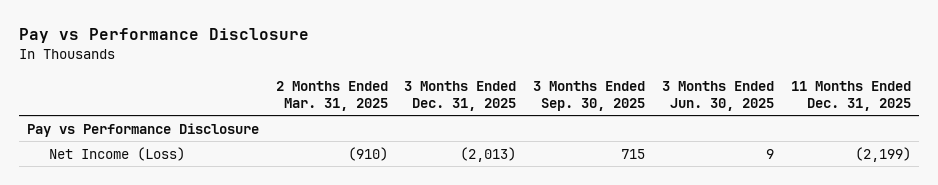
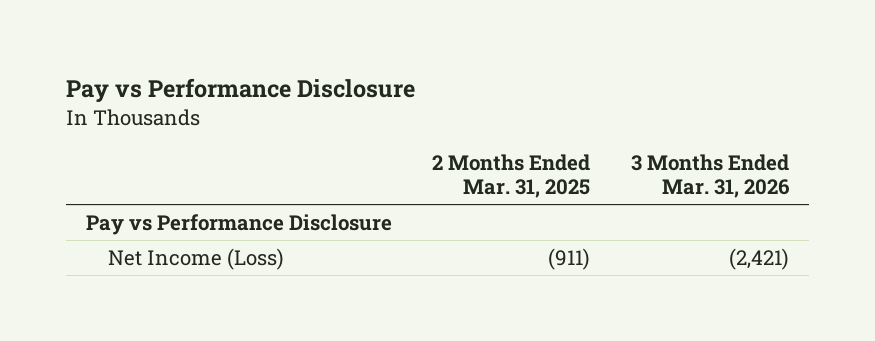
[404,81,517,111] 3 Months Ended Dec. 31, 2025 -> none
[533,81,646,111] 3 Months Ended Sep. 30, 2025 -> none
[661,81,774,111] 3 Months Ended Jun. 30, 2025 -> none
[790,81,911,111] 11 Months Ended Dec. 31, 2025 -> none
none -> [630,154,790,198] 3 Months Ended Mar. 31, 2026
[347,146,388,161] (910) -> [548,248,591,271] (911)

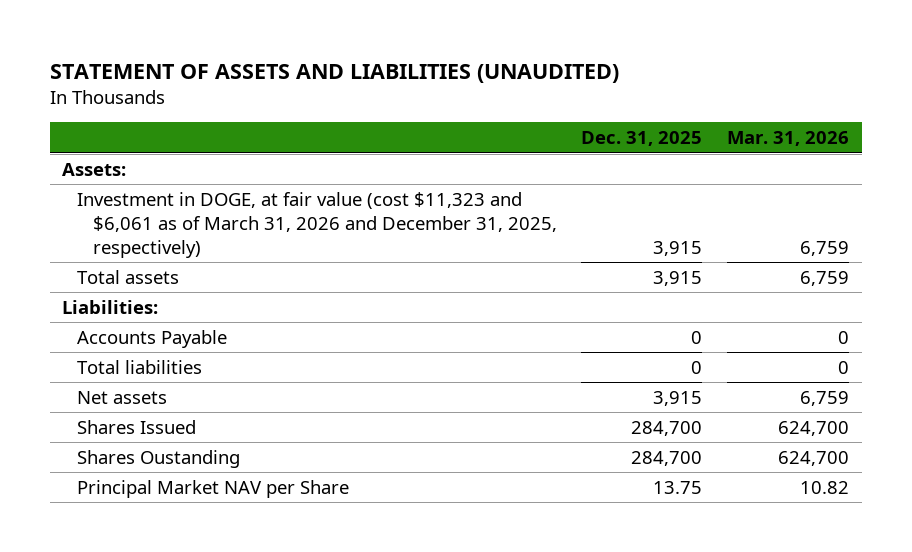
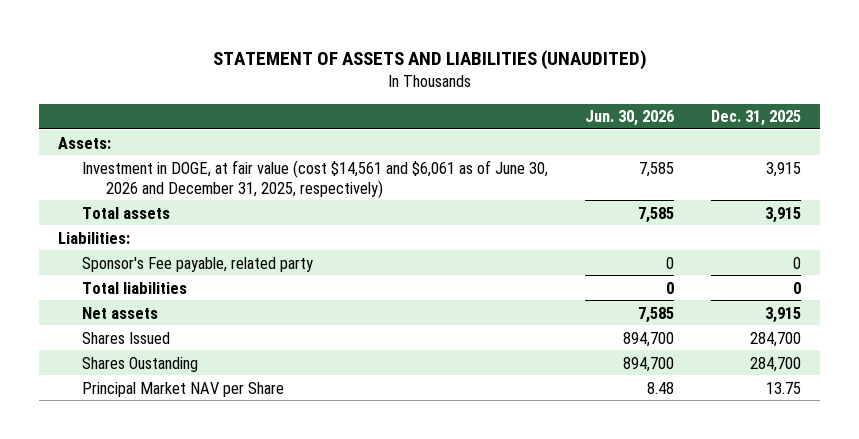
[727,131,850,147] Mar. 31, 2026 -> none
none -> [585,110,675,127] Jun. 30, 2026
[77,191,557,258] Investment in DOGE, at fair value (cost $11,323 and $6,061 as of March 31, 2026 and December 31, 2025, respectively) -> [82,159,549,198] Investment in DOGE, at fair value (cost $14,561 and $6,061 as of June 30, 2026 and December 31, 2025, respectively)
[77,329,228,348] Accounts Payable -> [82,256,314,272] Sponsor's Fee payable, related party

